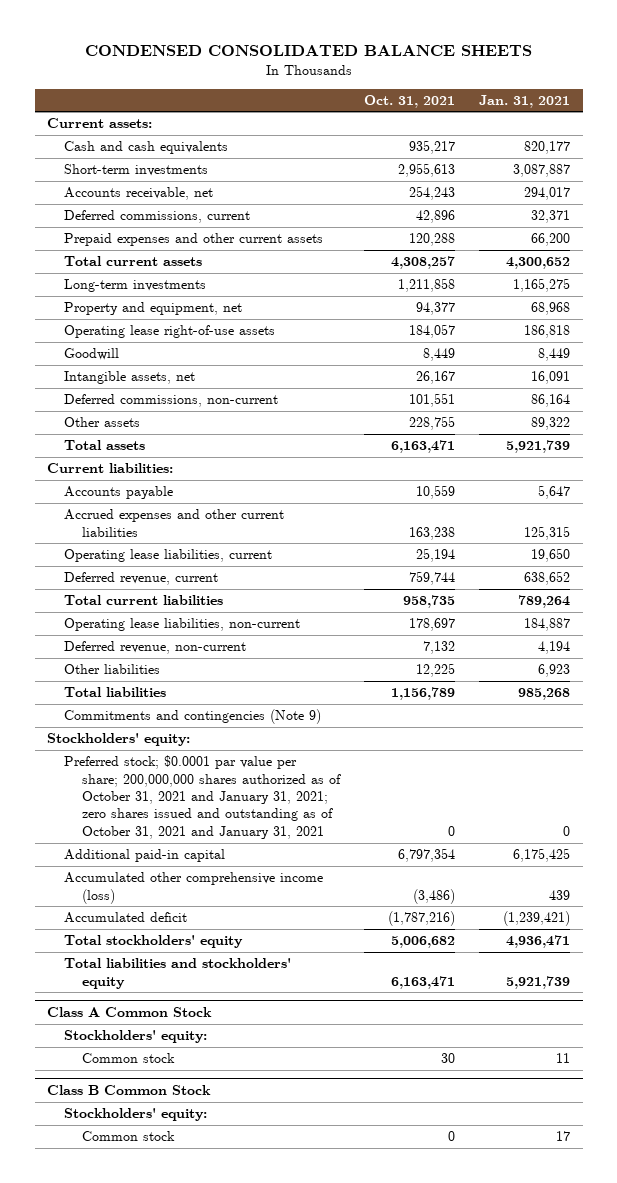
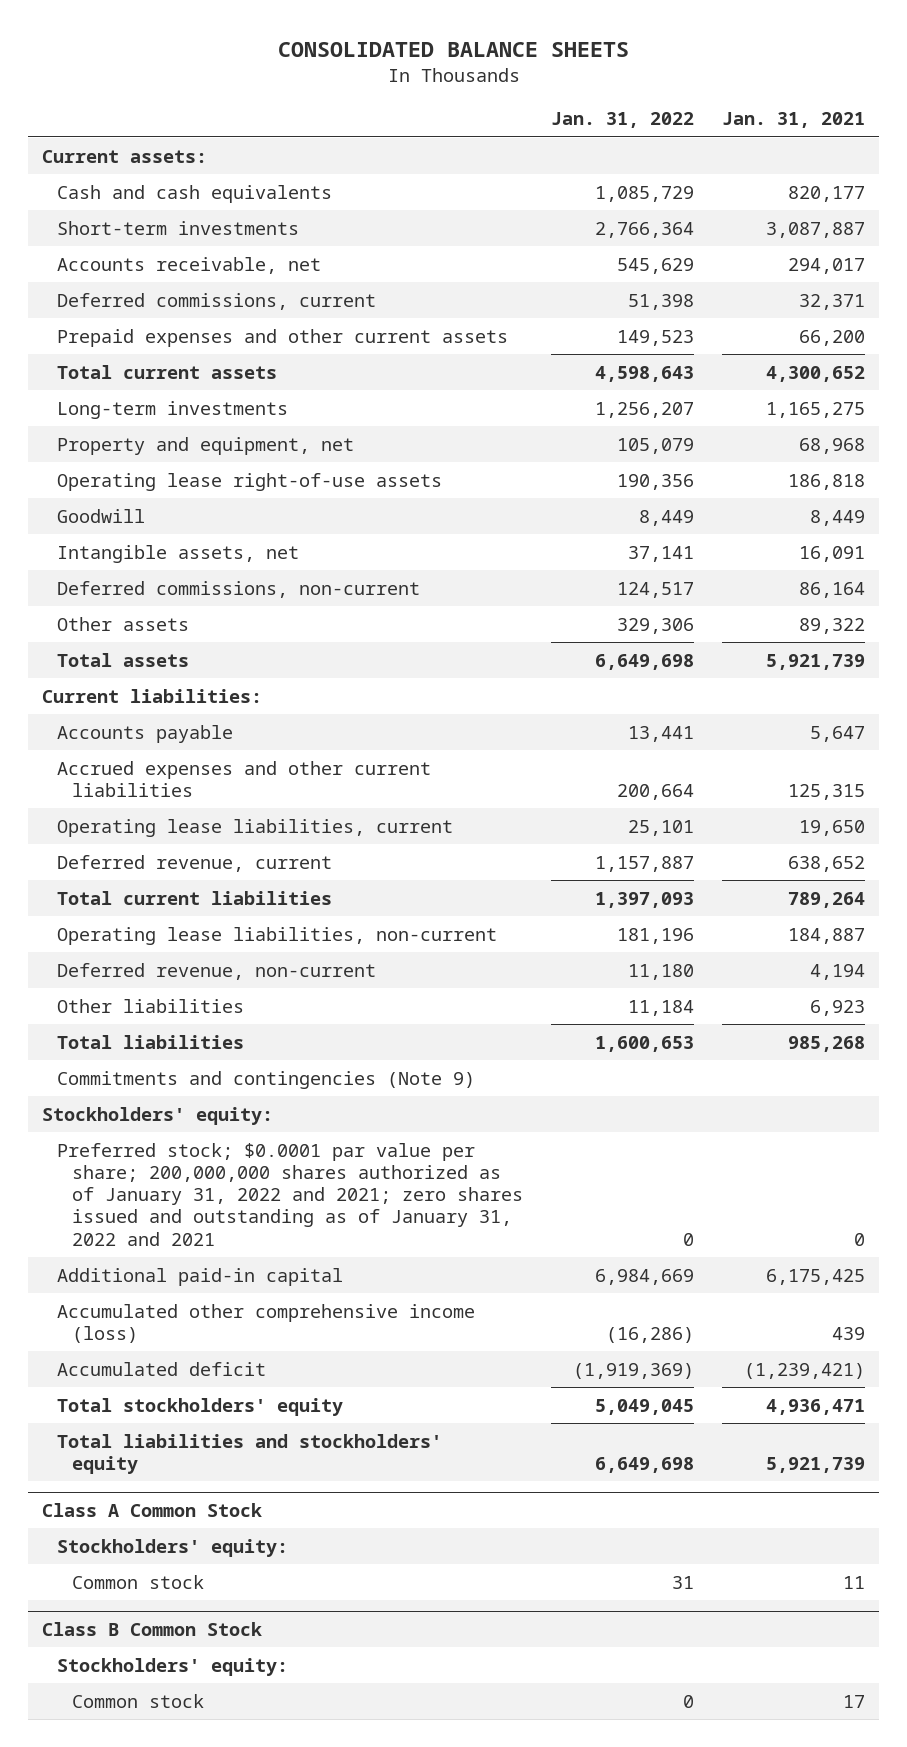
[84,45,532,57] CONDENSED CONSOLIDATED BALANCE SHEETS -> [277,41,629,57] CONSOLIDATED BALANCE SHEETS
[364,94,456,108] Oct. 31, 2021 -> none
none -> [550,112,694,129] Jan. 31, 2022
[64,755,341,839] Preferred stock; $0.0001 par value per share; 200,000,000 shares authorized as of October 31, 2021 and January 31, 2021; zero shares issued and outstanding as of October 31, 2021 and January 31, 2021 -> [56,1142,523,1246] Preferred stock; $0.0001 par value per share; 200,000,000 shares authorized as of January 31, 2022 and 2021; zero shares issued and outstanding as of January 31, 2022 and 2021

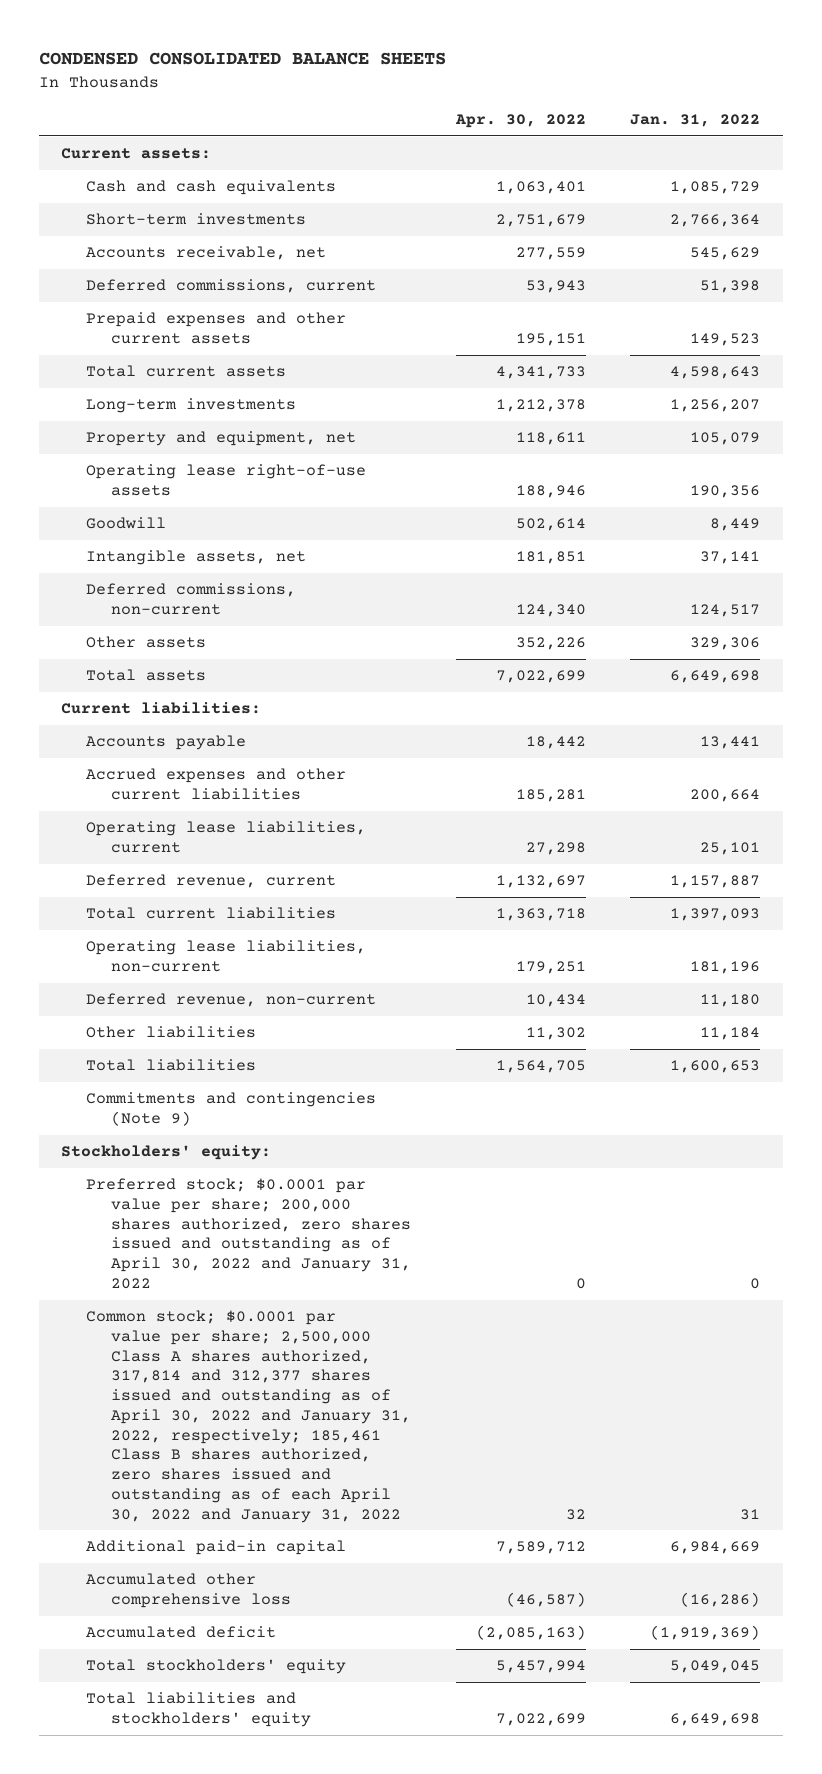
[277,41,629,57] CONSOLIDATED BALANCE SHEETS -> [39,52,447,66] CONDENSED CONSOLIDATED BALANCE SHEETS
[721,112,865,129] Jan. 31, 2021 -> none
none -> [454,114,586,129] Apr. 30, 2022
[56,1142,523,1246] Preferred stock; $0.0001 par value per share; 200,000,000 shares authorized as of January 31, 2022 and 2021; zero shares issued and outstanding as of January 31, 2022 and 2021 -> [86,1178,411,1289] Preferred stock; $0.0001 par value per share; 200,000 shares authorized, zero shares issued and outstanding as of April 30, 2022 and January 31, 2022
none -> [86,1310,411,1523] Common stock; $0.0001 par value per share; 2,500,000 Class A shares authorized, 317,814 and 312,377 shares issued and outstanding as of April 30, 2022 and January 31, 2022, respectively; 185,461 Class B shares authorized, zero shares issued and outstanding as of each April 30, 2022 and January 31, 2022
[56,1303,475,1343] Accumulated other comprehensive income (loss) -> [86,1573,291,1608] Accumulated other comprehensive loss
[42,1502,263,1517] Class A Common Stock -> none
[56,1538,288,1557] Stockholders' equity: -> none
[71,1574,204,1589] Common stock -> none
[42,1621,263,1636] Class B Common Stock -> none
[56,1657,288,1676] Stockholders' equity: -> none
[71,1693,204,1708] Common stock -> none

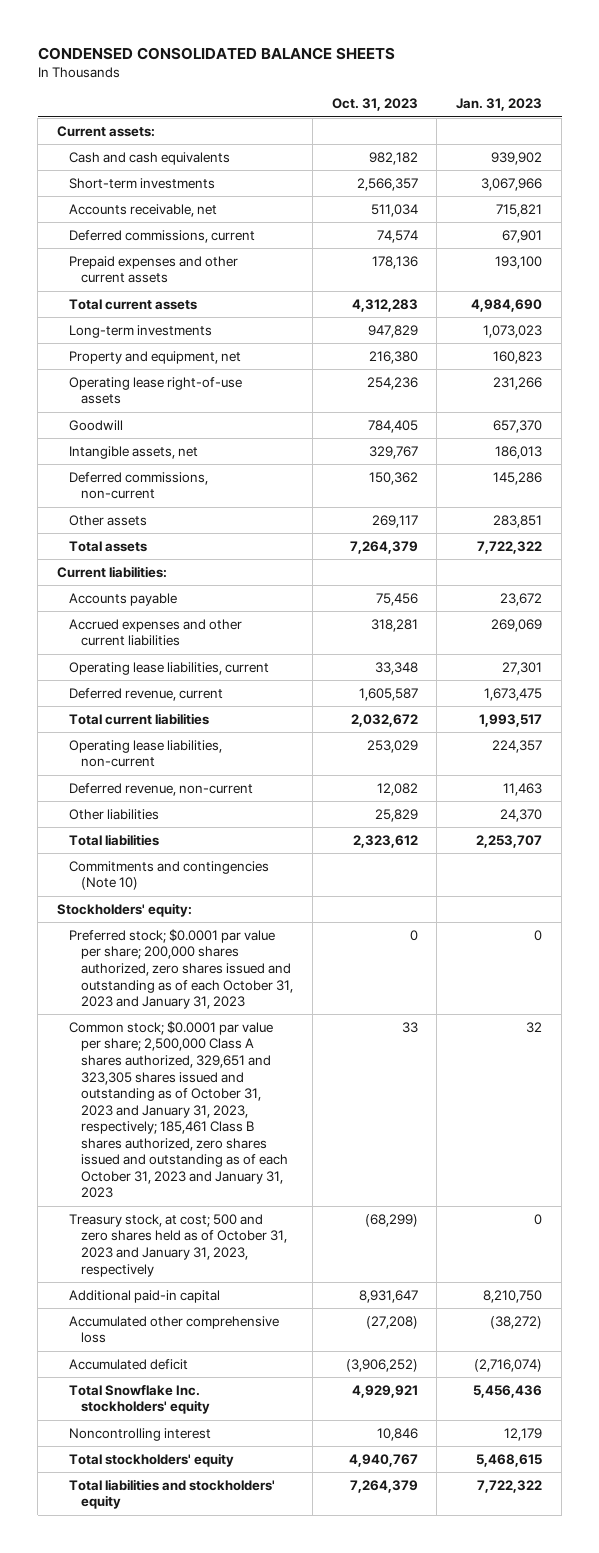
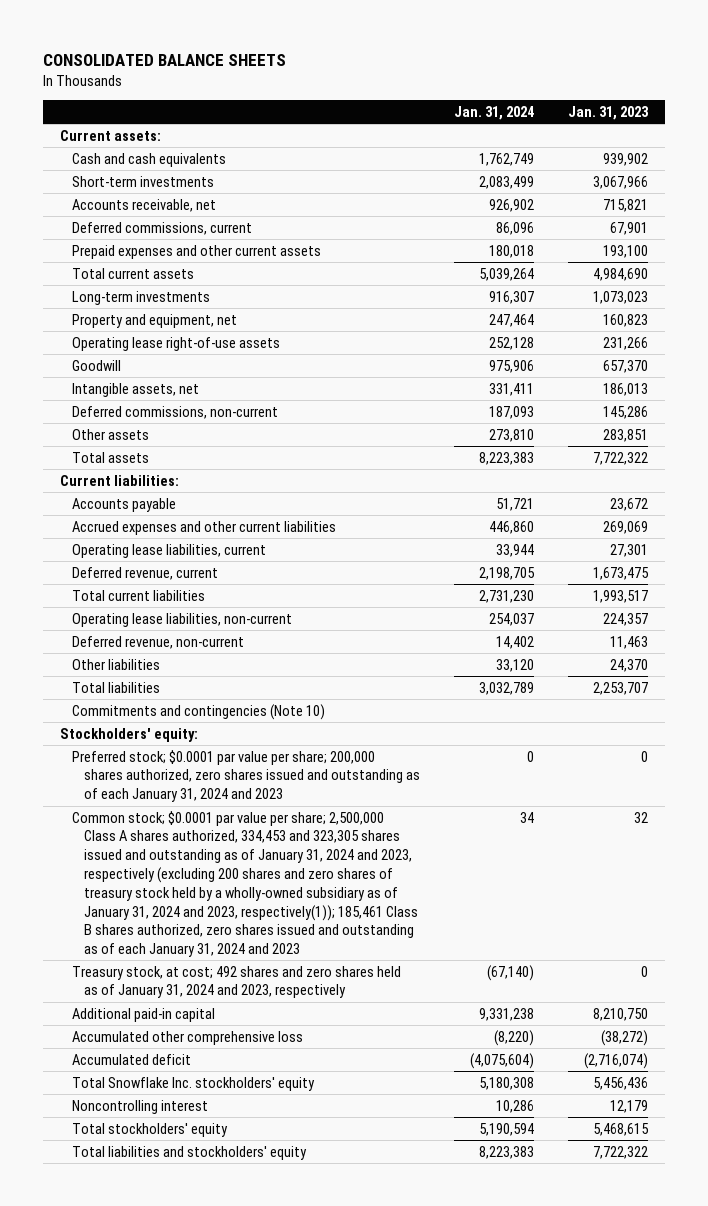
[37,46,395,60] CONDENSED CONSOLIDATED BALANCE SHEETS -> [43,53,287,66] CONSOLIDATED BALANCE SHEETS
[331,98,418,112] Oct. 31, 2023 -> none
none -> [454,105,535,120] Jan. 31, 2024
[69,928,293,1010] Preferred stock; $0.0001 par value per share; 200,000 shares authorized, zero shares issued and outstanding as of each October 31, 2023 and January 31, 2023 -> [72,749,421,803] Preferred stock; $0.0001 par value per share; 200,000 shares authorized, zero shares issued and outstanding as of each January 31, 2024 and 2023
[69,1020,288,1199] Common stock; $0.0001 par value per share; 2,500,000 Class A shares authorized, 329,651 and 323,305 shares issued and outstanding as of October 31, 2023 and January 31, 2023, respectively; 185,461 Class B shares authorized, zero shares issued and outstanding as of each October 31, 2023 and January 31, 2023 -> [72,810,419,958] Common stock; $0.0001 par value per share; 2,500,000 Class A shares authorized, 334,453 and 323,305 shares issued and outstanding as of January 31, 2024 and 2023, respectively (excluding 200 shares and zero shares of treasury stock held by a wholly-owned subsidiary as of January 31, 2024 and 2023, respectively(1)); 185,461 Class B shares authorized, zero shares issued and outstanding as of each January 31, 2024 and 2023
[69,1213,287,1277] Treasury stock, at cost; 500 and zero shares held as of October 31, 2023 and January 31, 2023, respectively -> [72,965,402,999] Treasury stock, at cost; 492 shares and zero shares held as of January 31, 2024 and 2023, respectively

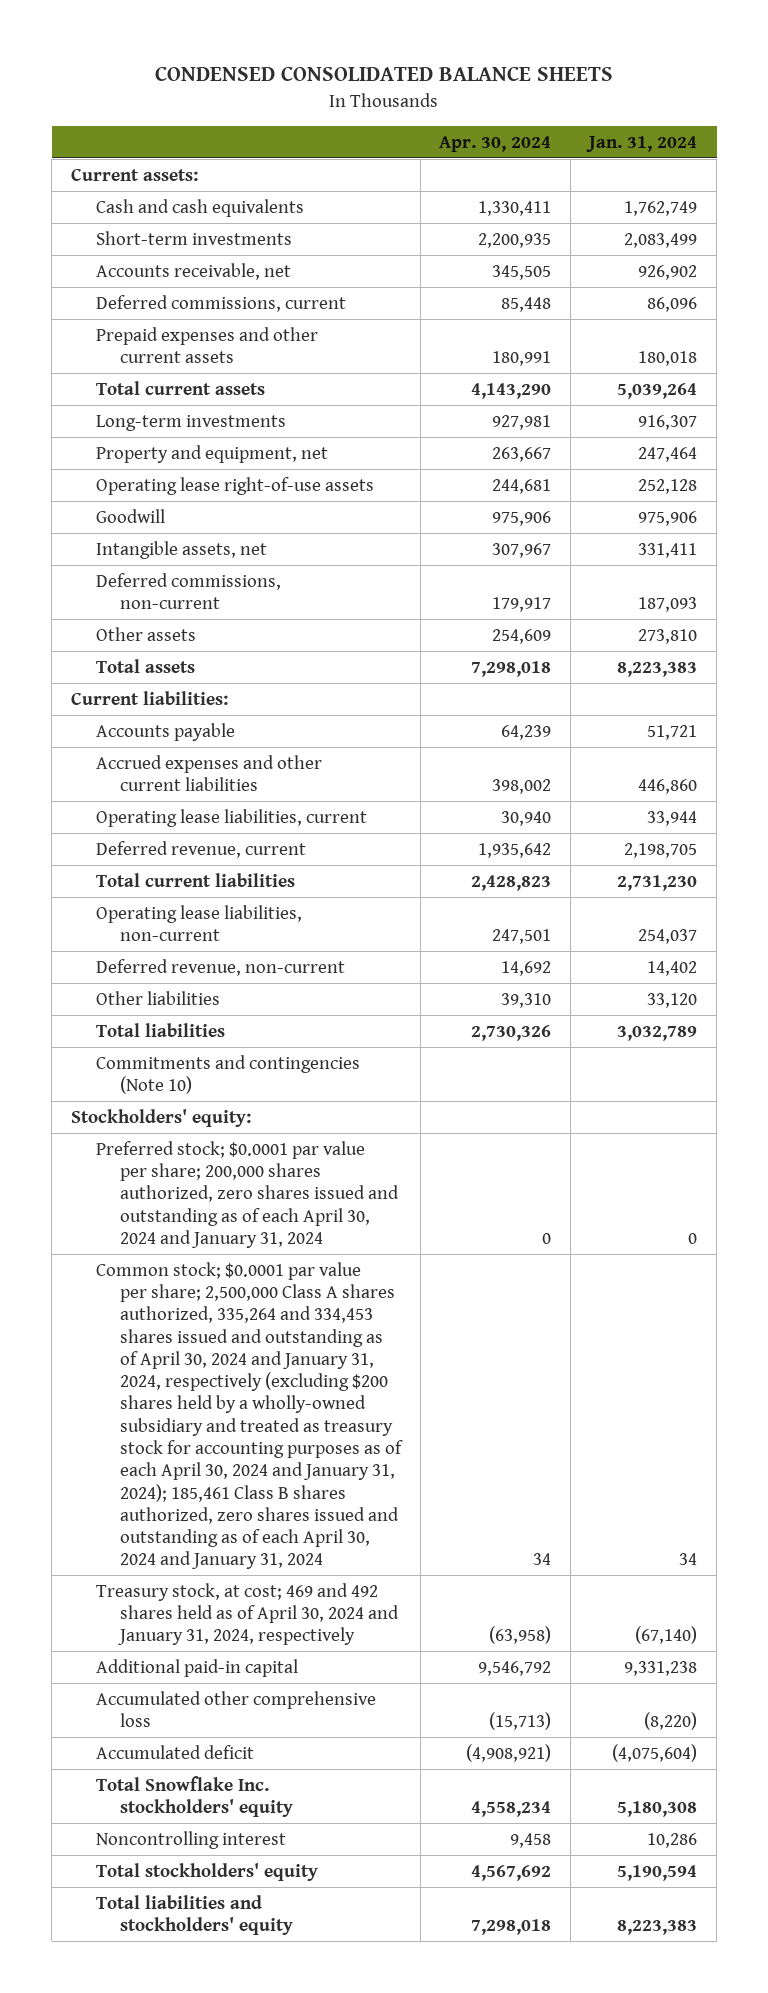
[43,53,287,66] CONSOLIDATED BALANCE SHEETS -> [155,66,614,82] CONDENSED CONSOLIDATED BALANCE SHEETS
[568,105,650,120] Jan. 31, 2023 -> none
none -> [439,135,552,152] Apr. 30, 2024
[72,749,421,803] Preferred stock; $0.0001 par value per share; 200,000 shares authorized, zero shares issued and outstanding as of each January 31, 2024 and 2023 -> [95,1140,400,1248] Preferred stock; $0.0001 par value per share; 200,000 shares authorized, zero shares issued and outstanding as of each April 30, 2024 and January 31, 2024
[72,810,419,958] Common stock; $0.0001 par value per share; 2,500,000 Class A shares authorized, 334,453 and 323,305 shares issued and outstanding as of January 31, 2024 and 2023, respectively (excluding 200 shares and zero shares of treasury stock held by a wholly-owned subsidiary as of January 31, 2024 and 2023, respectively(1)); 185,461 Class B shares authorized, zero shares issued and outstanding as of each January 31, 2024 and 2023 -> [95,1261,404,1570] Common stock; $0.0001 par value per share; 2,500,000 Class A shares authorized, 335,264 and 334,453 shares issued and outstanding as of April 30, 2024 and January 31, 2024, respectively (excluding $200 shares held by a wholly-owned subsidiary and treated as treasury stock for accounting purposes as of each April 30, 2024 and January 31, 2024); 185,461 Class B shares authorized, zero shares issued and outstanding as of each April 30, 2024 and January 31, 2024
[72,965,402,999] Treasury stock, at cost; 492 shares and zero shares held as of January 31, 2024 and 2023, respectively -> [95,1582,400,1646] Treasury stock, at cost; 469 and 492 shares held as of April 30, 2024 and January 31, 2024, respectively

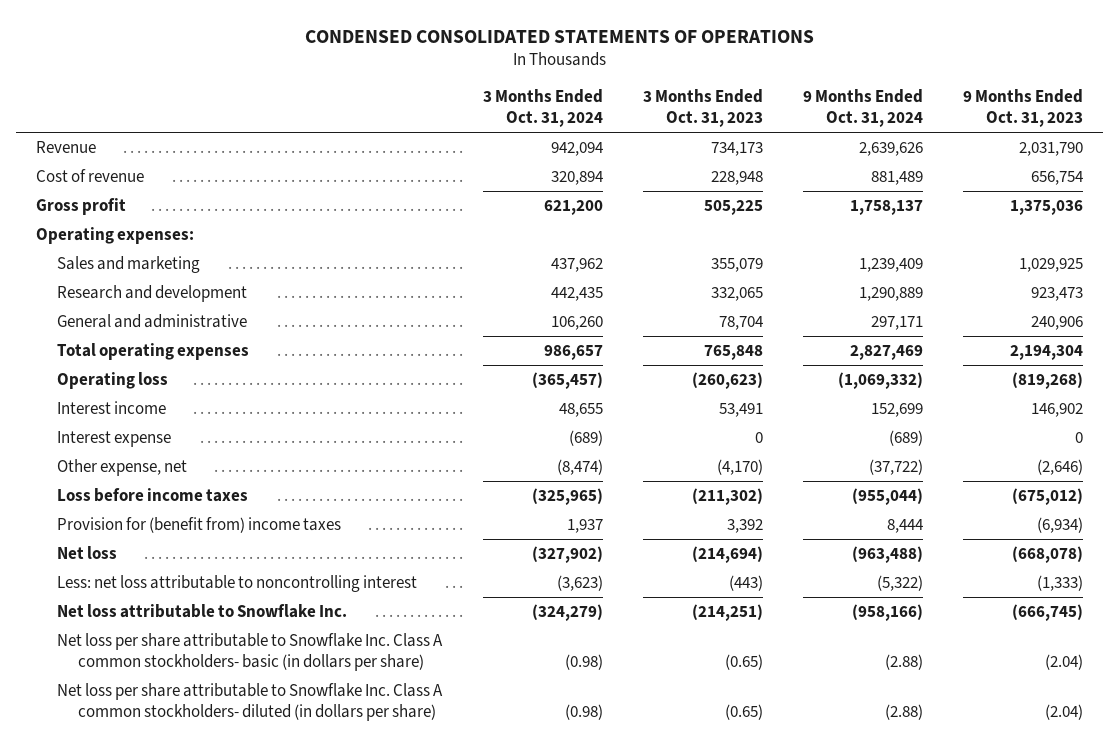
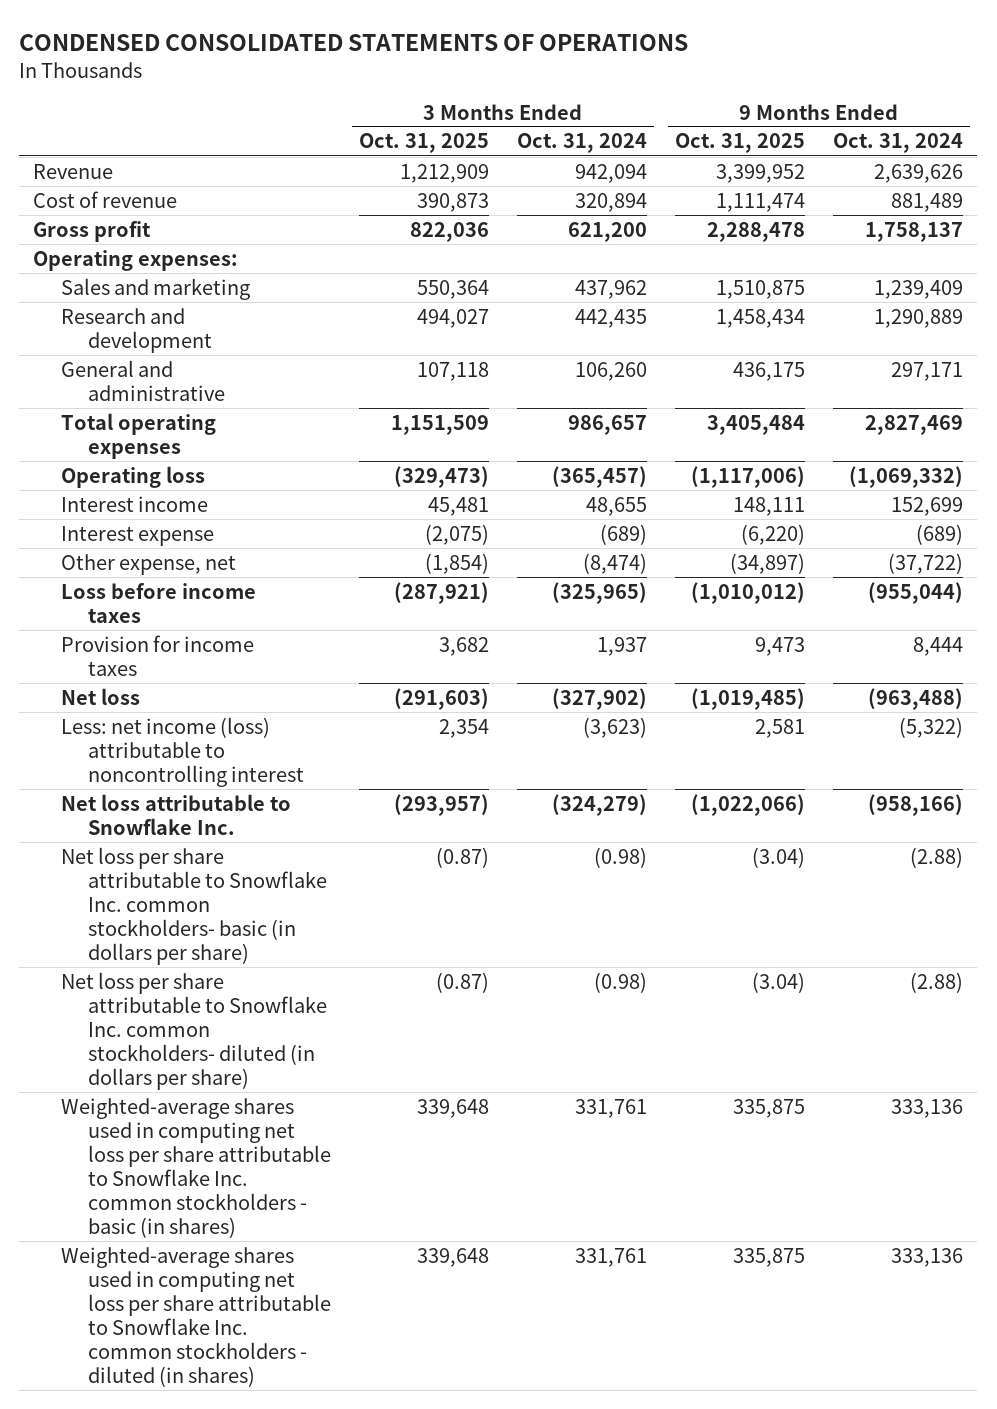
[642,89,763,128] 3 Months Ended Oct. 31, 2023 -> none
[963,89,1084,128] 9 Months Ended Oct. 31, 2023 -> none
none -> [359,133,490,154] Oct. 31, 2025
none -> [675,133,806,154] Oct. 31, 2025
[57,517,342,534] Provision for (benefit from) income taxes -> [60,634,254,676] Provision for income taxes
[57,575,418,593] Less: net loss attributable to noncontrolling interest -> [60,716,305,787] Less: net income (loss) attributable to noncontrolling interest
[57,633,444,671] Net loss per share attributable to Snowflake Inc. Class A common stockholders- basic (in dollars per share) -> [60,846,328,965] Net loss per share attributable to Snowflake Inc. common stockholders- basic (in dollars per share)
[57,683,444,721] Net loss per share attributable to Snowflake Inc. Class A common stockholders- diluted (in dollars per share) -> [60,971,328,1090] Net loss per share attributable to Snowflake Inc. common stockholders- diluted (in dollars per share)
none -> [60,1097,332,1238] Weighted-average shares used in computing net loss per share attributable to Snowflake Inc. common stockholders - basic (in shares)
none -> [60,1246,332,1387] Weighted-average shares used in computing net loss per share attributable to Snowflake Inc. common stockholders - diluted (in shares)

